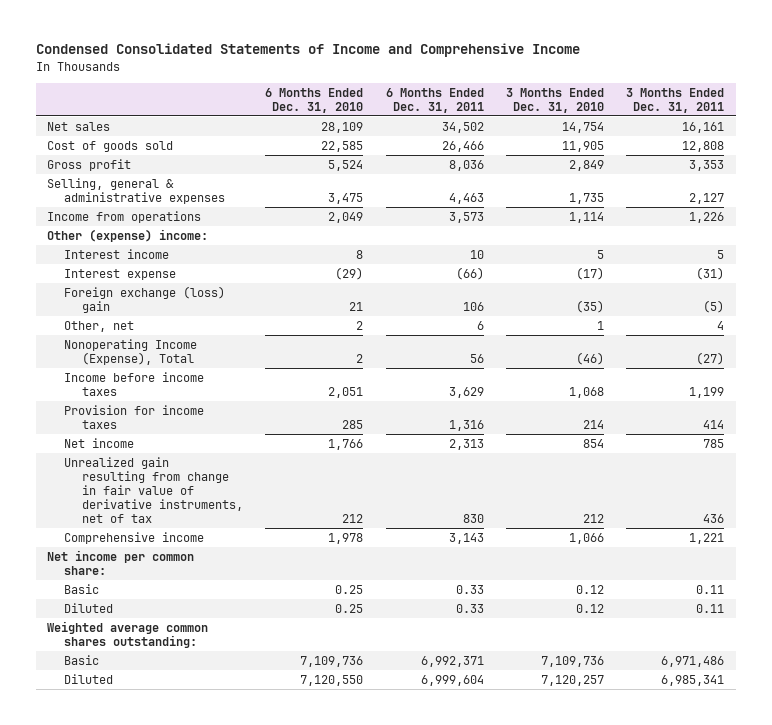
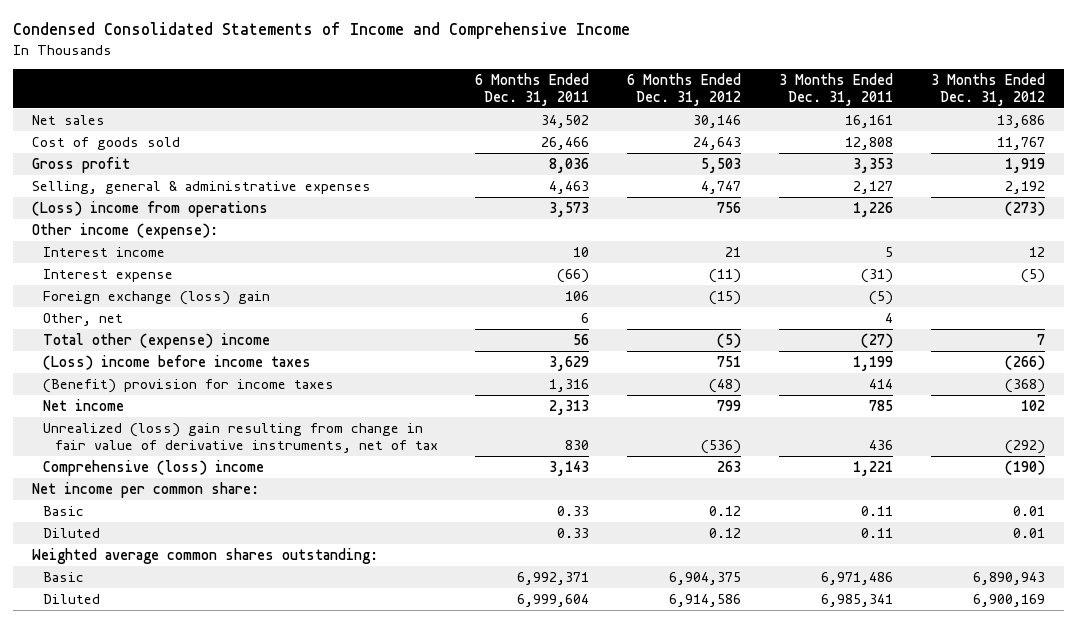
[265,87,364,113] 6 Months Ended Dec. 31, 2010 -> none
[505,87,604,113] 3 Months Ended Dec. 31, 2010 -> none
none -> [627,72,742,106] 6 Months Ended Dec. 31, 2012
none -> [930,72,1045,106] 3 Months Ended Dec. 31, 2012
[47,211,202,224] Income from operations -> [31,200,268,217] (Loss) income from operations
[47,229,209,243] Other (expense) income: -> [31,222,218,239] Other income (expense):
[64,339,198,365] Nonoperating Income (Expense), Total -> [43,332,271,349] Total other (expense) income
[64,372,205,396] Income before income taxes -> [43,354,312,370] (Loss) income before income taxes
[64,405,205,429] Provision for income taxes -> [43,378,335,393] (Benefit) provision for income taxes
[64,457,243,523] Unrealized gain resulting from change in fair value of derivative instruments, net of tax -> [43,422,438,453] Unrealized (loss) gain resulting from change in fair value of derivative instruments, net of tax
[64,532,205,545] Comprehensive income -> [43,459,265,476] Comprehensive (loss) income

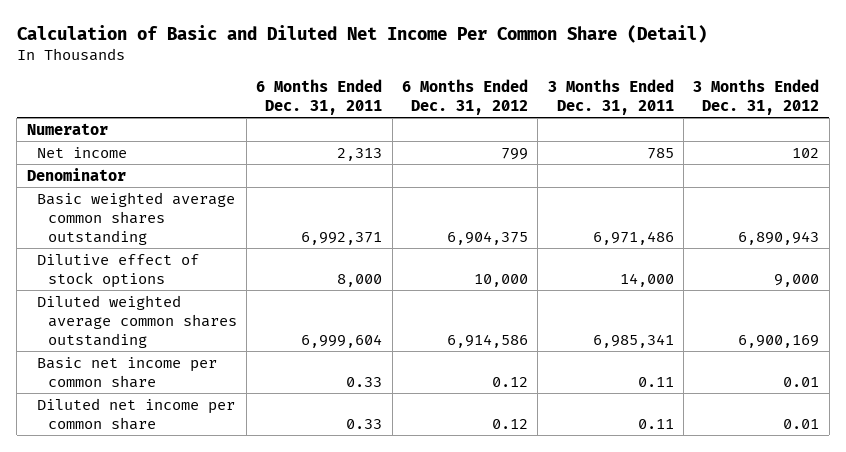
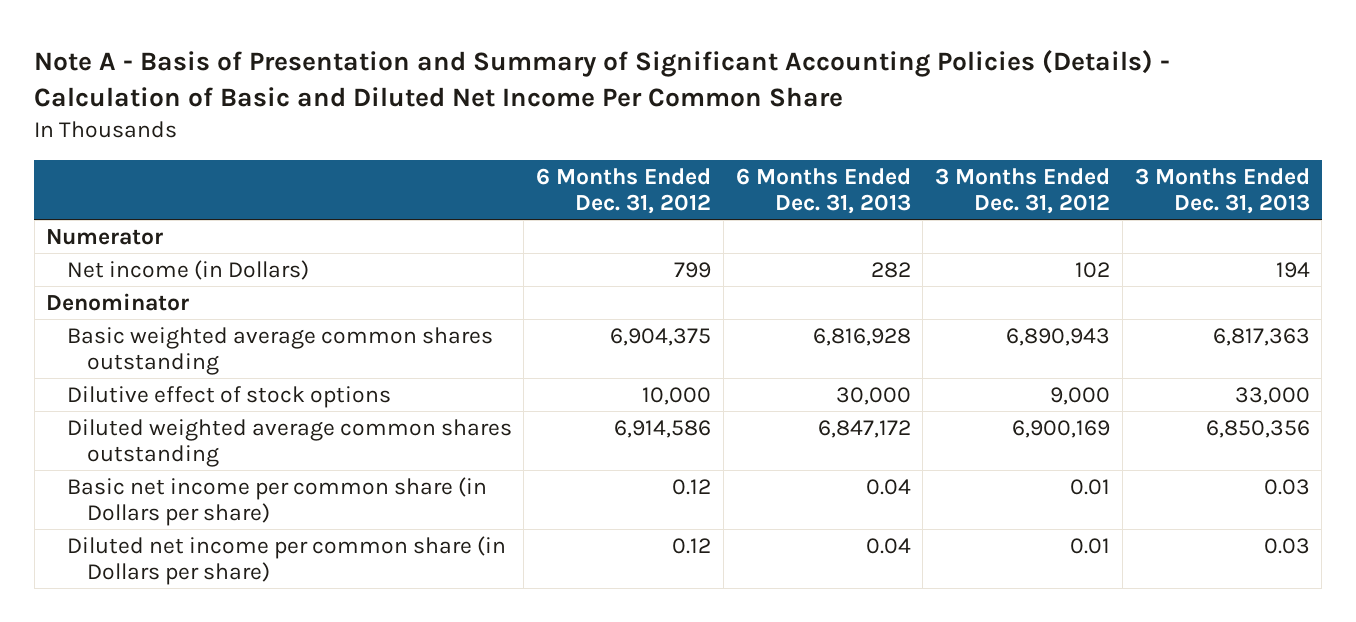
[16,25,707,44] Calculation of Basic and Diluted Net Income Per Common Share (Detail) -> [34,49,1171,107] Note A - Basis of Presentation and Summary of Significant Accounting Policies (Details) - Calculation of Basic and Diluted Net Income Per Common Share
[256,79,383,115] 6 Months Ended Dec. 31, 2011 -> none
[547,79,674,115] 3 Months Ended Dec. 31, 2011 -> none
none -> [735,167,911,215] 6 Months Ended Dec. 31, 2013
none -> [1134,167,1310,215] 3 Months Ended Dec. 31, 2013
[37,146,128,158] Net income -> [66,259,309,280] Net income (in Dollars)
[37,356,218,388] Basic net income per common share -> [66,476,487,527] Basic net income per common share (in Dollars per share)
[37,397,236,430] Diluted net income per common share -> [66,535,506,586] Diluted net income per common share (in Dollars per share)

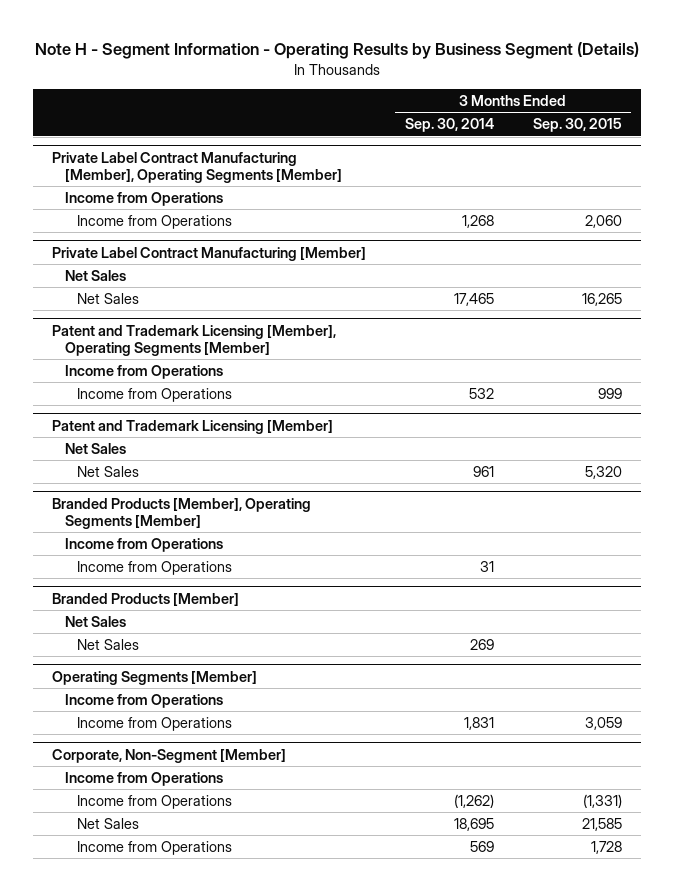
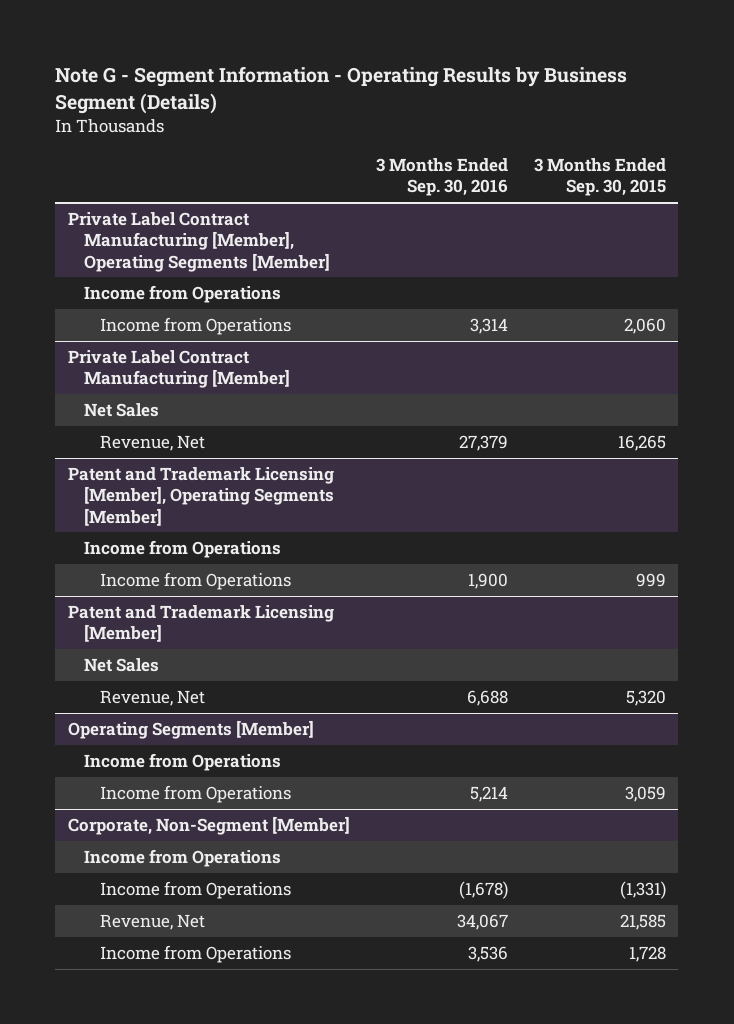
[35,42,640,60] Note H - Segment Information - Operating Results by Business Segment (Details) -> [55,66,628,114] Note G - Segment Information - Operating Results by Business Segment (Details)
[405,118,495,133] Sep. 30, 2014 -> none
none -> [375,158,508,197] 3 Months Ended Sep. 30, 2016
[76,292,139,304] Net Sales -> [99,434,205,451] Revenue, Net
[52,497,312,529] Branded Products [Member], Operating Segments [Member] -> none
[64,537,223,552] Income from Operations -> none
[76,560,232,575] Income from Operations -> none
[52,592,240,606] Branded Products [Member] -> none
[64,615,126,627] Net Sales -> none
[76,638,139,650] Net Sales -> none
[76,465,139,477] Net Sales -> [99,689,205,706] Revenue, Net
[76,817,139,829] Net Sales -> [99,913,205,930] Revenue, Net

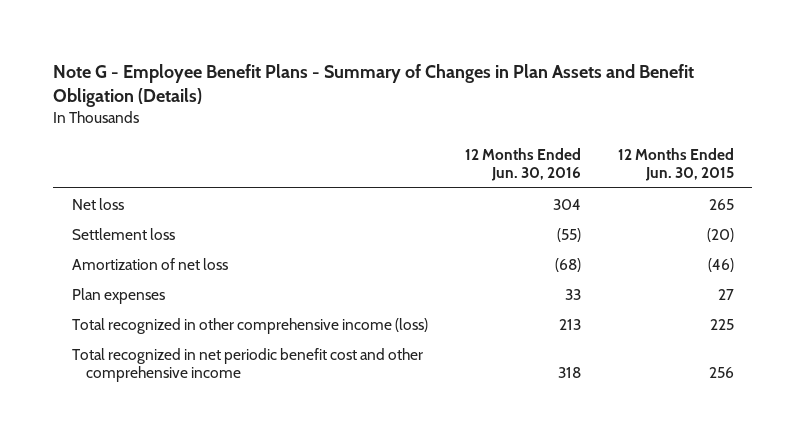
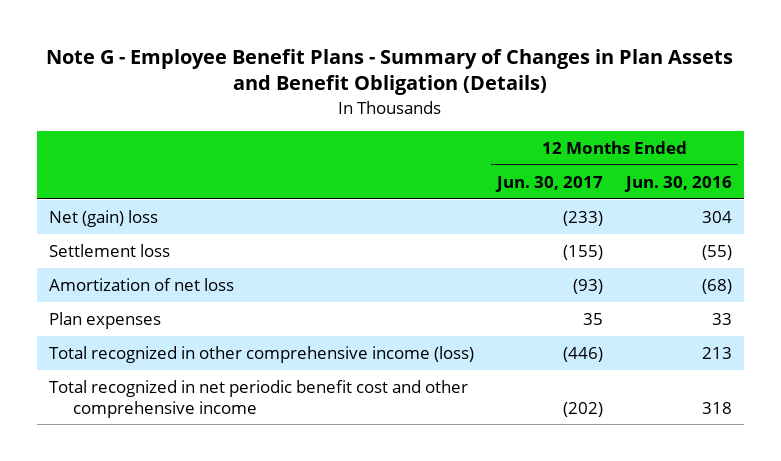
[617,147,734,182] 12 Months Ended Jun. 30, 2015 -> none
none -> [494,175,603,192] Jun. 30, 2017
[71,197,124,210] Net loss -> [48,210,158,228] Net (gain) loss

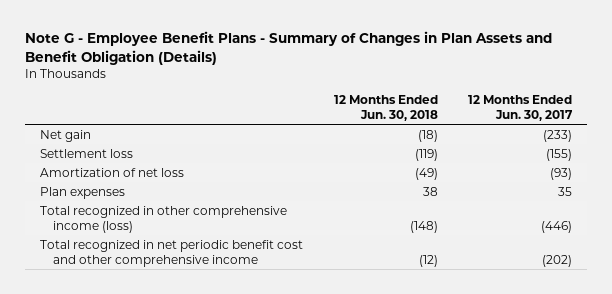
[624,175,733,192] Jun. 30, 2016 -> none
none -> [333,94,438,121] 12 Months Ended Jun. 30, 2018
[48,210,158,228] Net (gain) loss -> [40,129,92,142] Net gain

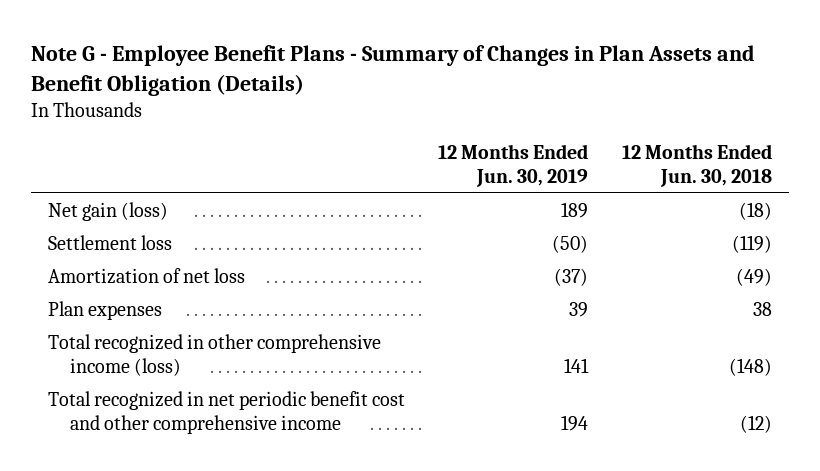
[468,94,574,121] 12 Months Ended Jun. 30, 2017 -> none
none -> [438,144,589,187] 12 Months Ended Jun. 30, 2019
[40,129,92,142] Net gain -> [47,202,168,222] Net gain (loss)

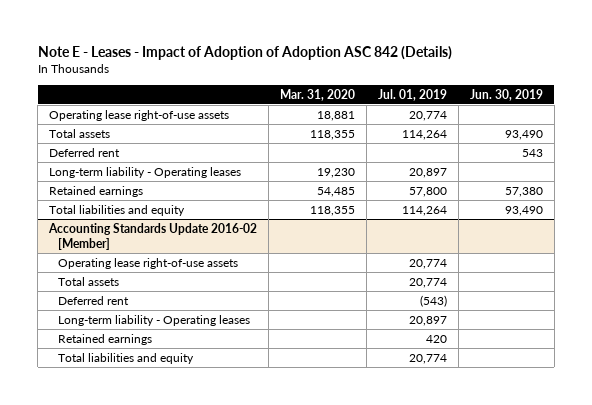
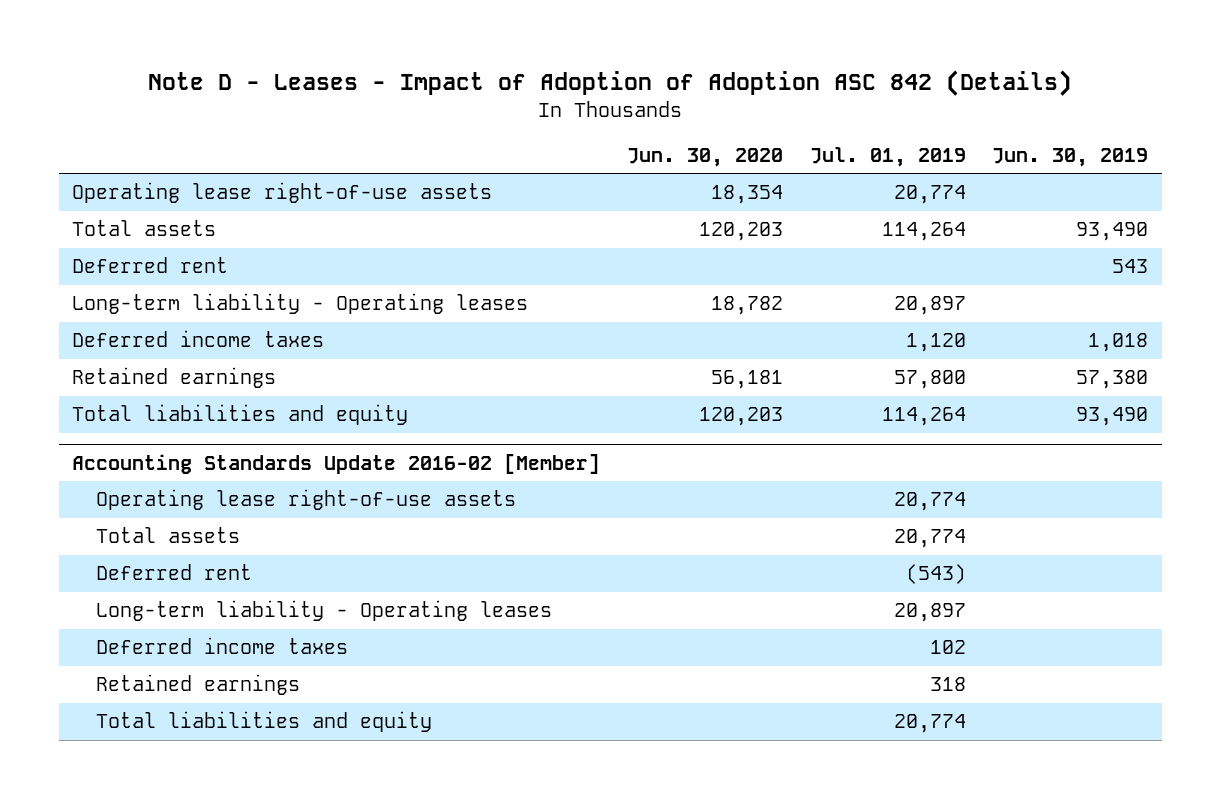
[37,45,452,60] Note E - Leases - Impact of Adoption of Adoption ASC 842 (Details) -> [148,69,1073,96] Note D - Leases - Impact of Adoption of Adoption ASC 842 (Details)
[280,88,356,101] Mar. 31, 2020 -> none
none -> [626,147,783,167] Jun. 30, 2020
none -> [72,330,325,348] Deferred income taxes
none -> [95,637,348,655] Deferred income taxes
[426,334,448,343] 420 -> [929,677,966,692] 318

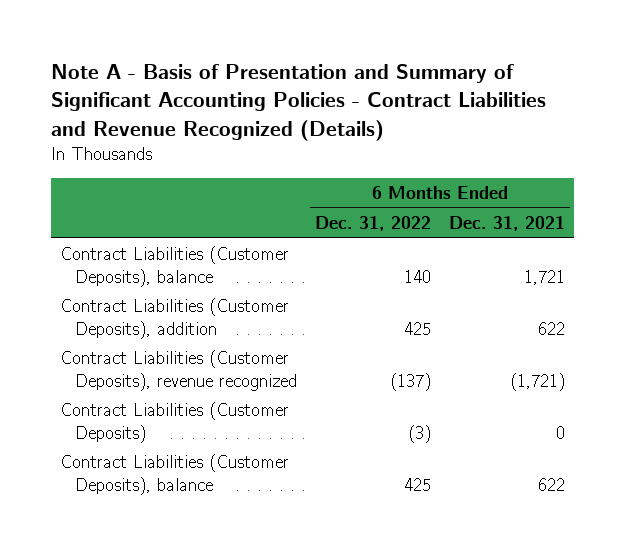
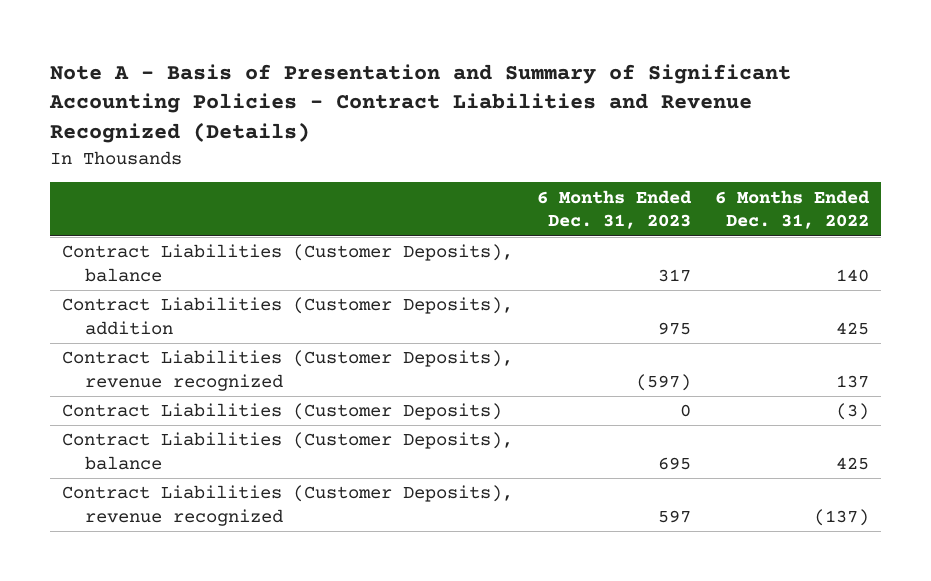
[449,216,566,232] Dec. 31, 2021 -> none
none -> [536,189,692,230] 6 Months Ended Dec. 31, 2023
none -> [61,350,513,391] Contract Liabilities (Customer Deposits), revenue recognized
[60,350,297,391] Contract Liabilities (Customer Deposits), revenue recognized -> [61,485,513,526] Contract Liabilities (Customer Deposits), revenue recognized

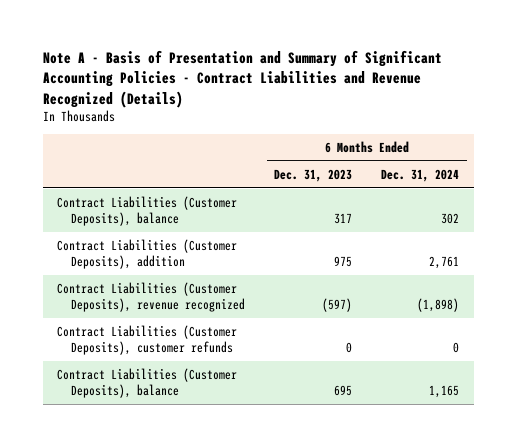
[714,189,870,230] 6 Months Ended Dec. 31, 2022 -> none
none -> [381,168,460,182] Dec. 31, 2024
[61,403,502,421] Contract Liabilities (Customer Deposits) -> [57,324,238,356] Contract Liabilities (Customer Deposits), customer refunds
[61,485,513,526] Contract Liabilities (Customer Deposits), revenue recognized -> none

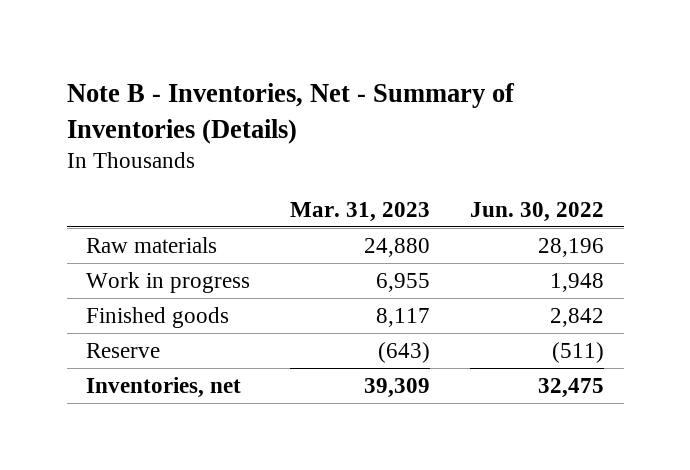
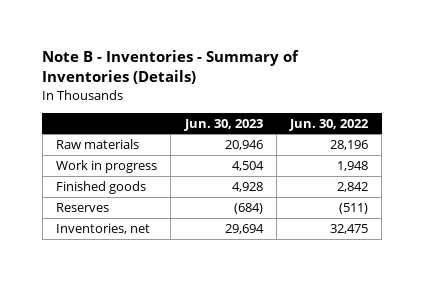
[66,83,515,144] Note B - Inventories, Net - Summary of Inventories (Details) -> [42,50,300,85] Note B - Inventories - Summary of Inventories (Details)
[290,201,431,222] Mar. 31, 2023 -> none
none -> [183,118,263,131] Jun. 30, 2023
[86,343,161,359] Reserve -> [56,202,110,212] Reserves

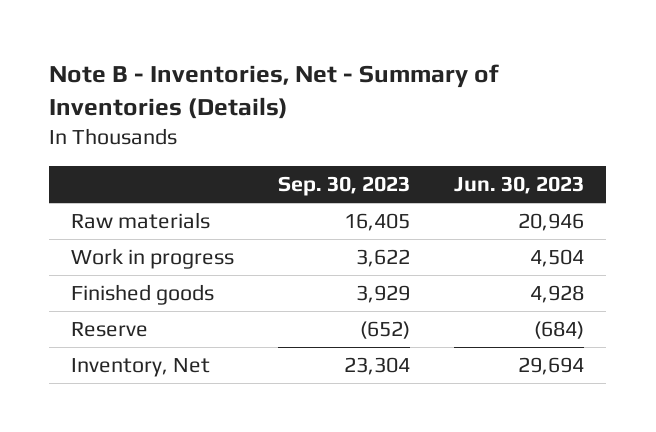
[42,50,300,85] Note B - Inventories - Summary of Inventories (Details) -> [49,64,500,120] Note B - Inventories, Net - Summary of Inventories (Details)
[289,118,370,131] Jun. 30, 2022 -> none
none -> [278,175,411,196] Sep. 30, 2023
[56,202,110,212] Reserves -> [71,322,149,338] Reserve
[56,222,151,234] Inventories, net -> [71,358,211,378] Inventory, Net

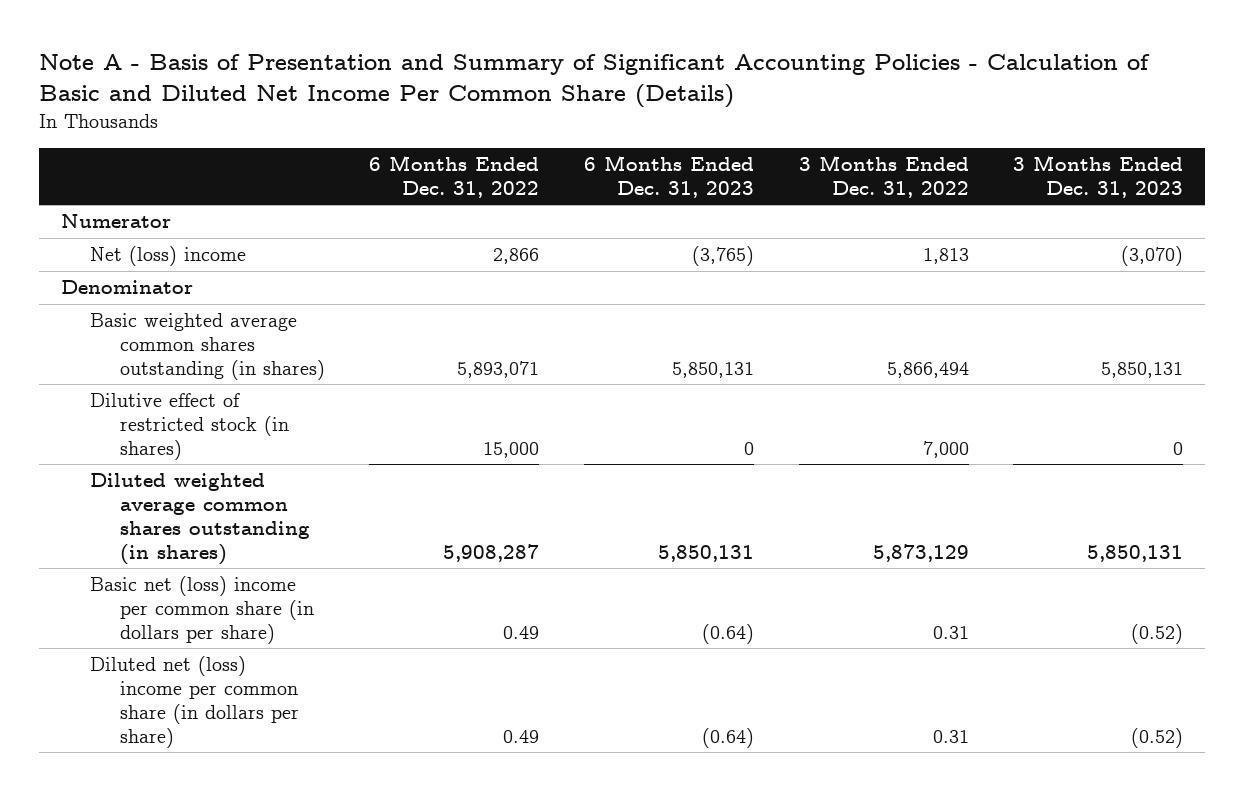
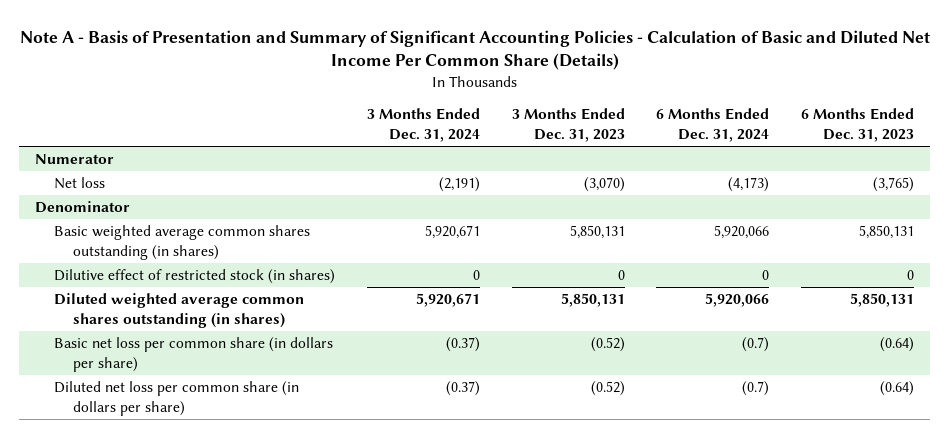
[369,155,540,199] 6 Months Ended Dec. 31, 2022 -> none
[798,155,969,199] 3 Months Ended Dec. 31, 2022 -> none
none -> [366,108,480,143] 3 Months Ended Dec. 31, 2024
none -> [656,108,770,143] 6 Months Ended Dec. 31, 2024
[90,246,247,267] Net (loss) income -> [53,177,105,190] Net loss
[90,576,314,645] Basic net (loss) income per common share (in dollars per share) -> [53,337,333,372] Basic net loss per common share (in dollars per share)
[90,656,299,749] Diluted net (loss) income per common share (in dollars per share) -> [53,381,299,416] Diluted net loss per common share (in dollars per share)

